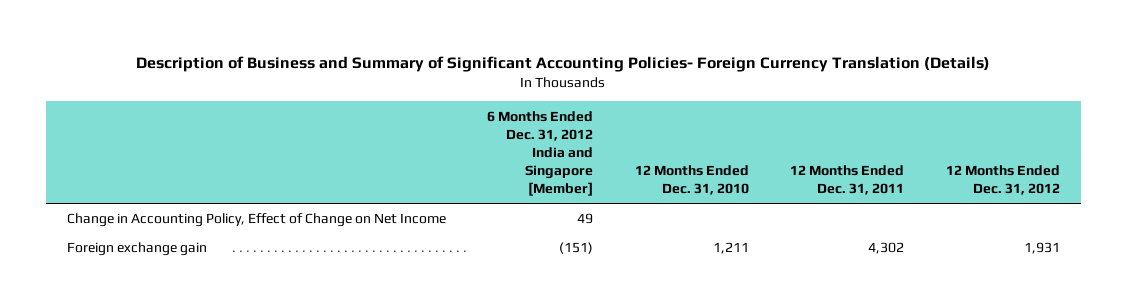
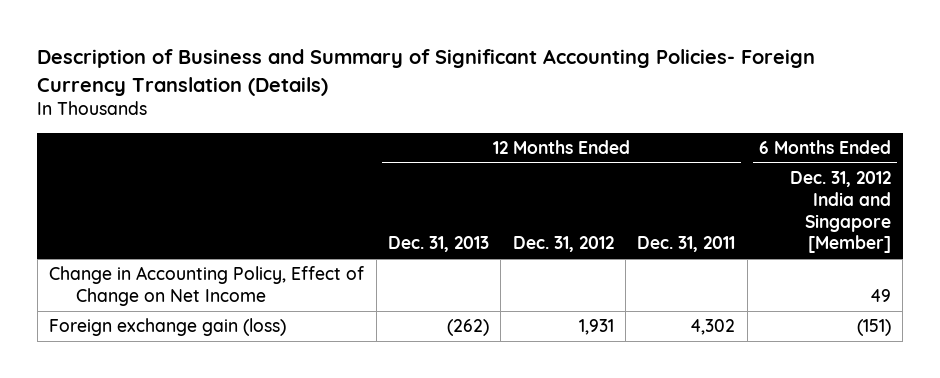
[634,164,749,195] 12 Months Ended Dec. 31, 2010 -> none
none -> [387,236,489,253] Dec. 31, 2013
[66,242,207,257] Foreign exchange gain -> [49,318,287,337] Foreign exchange gain (loss)

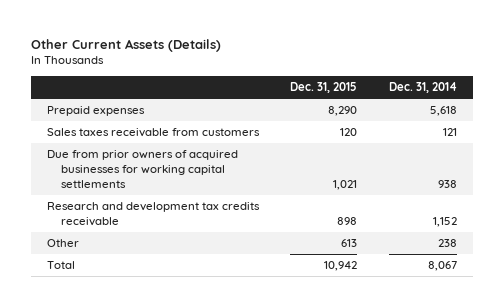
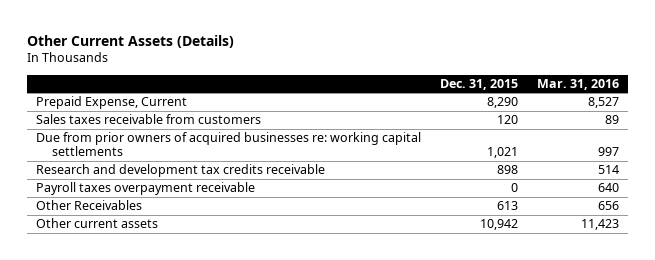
[388,82,457,94] Dec. 31, 2014 -> none
none -> [536,78,619,90] Mar. 31, 2016
[46,106,145,117] Prepaid expenses -> [36,96,188,110] Prepaid Expense, Current
[46,150,238,188] Due from prior owners of acquired businesses for working capital settlements -> [36,132,422,157] Due from prior owners of acquired businesses re: working capital settlements
none -> [36,182,256,196] Payroll taxes overpayment receivable
[46,239,79,248] Other -> [36,200,143,211] Other Receivables
[46,261,75,270] Total -> [36,218,159,229] Other current assets

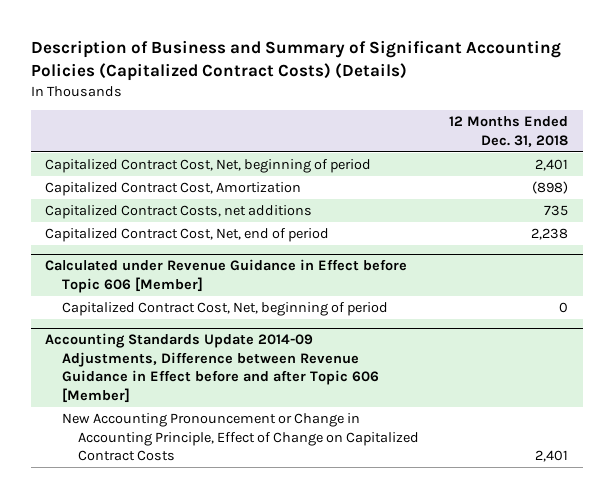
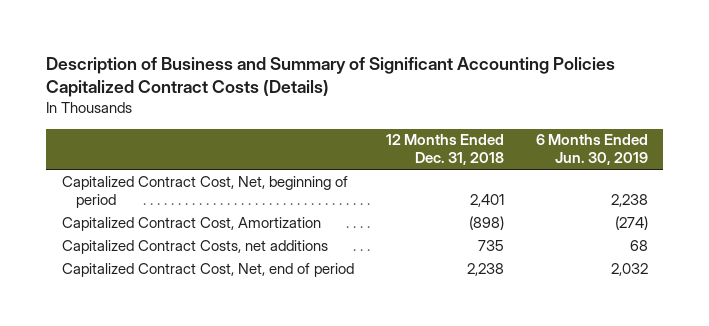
[30,40,561,81] Description of Business and Summary of Significant Accounting Policies (Capitalized Contract Costs) (Details) -> [46,56,616,98] Description of Business and Summary of Significant Accounting Policies Capitalized Contract Costs (Details)
none -> [535,134,648,166] 6 Months Ended Jun. 30, 2019
[45,259,408,293] Calculated under Revenue Guidance in Effect before Topic 606 [Member] -> none
[61,301,388,316] Capitalized Contract Cost, Net, beginning of period -> none
[45,333,379,403] Accounting Standards Update 2014-09 Adjustments, Difference between Revenue Guidance in Effect before and after Topic 606 [Member] -> none
[61,412,420,462] New Accounting Pronouncement or Change in Accounting Principle, Effect of Change on Capitalized Contract Costs -> none

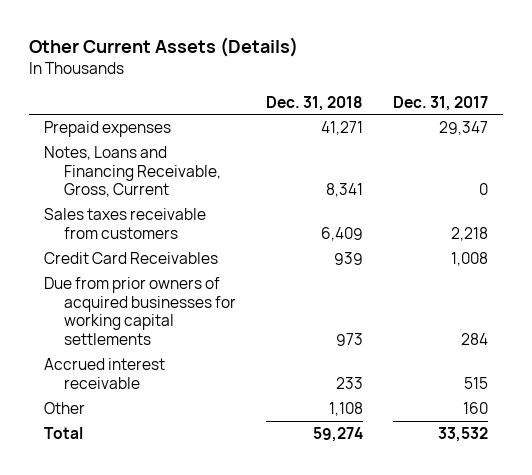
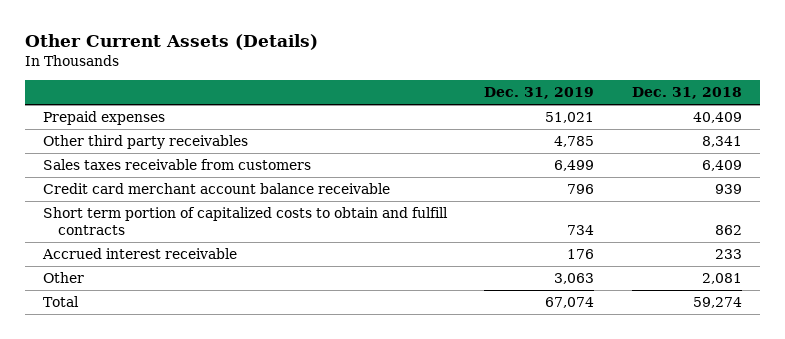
[393,95,489,111] Dec. 31, 2017 -> none
none -> [484,87,595,100] Dec. 31, 2019
[321,121,364,136] 41,271 -> [692,112,742,124] 40,409
[44,146,222,198] Notes, Loans and Financing Receivable, Gross, Current -> [43,135,249,150] Other third party receivables
[44,277,237,346] Due from prior owners of acquired businesses for working capital settlements -> none
[44,252,219,265] Credit Card Receivables -> [43,183,391,195] Credit card merchant account balance receivable
none -> [43,207,449,235] Short term portion of capitalized costs to obtain and fulfill contracts
[329,402,364,417] 1,108 -> [701,273,742,285] 2,081

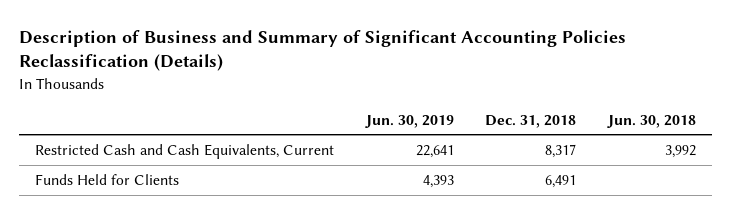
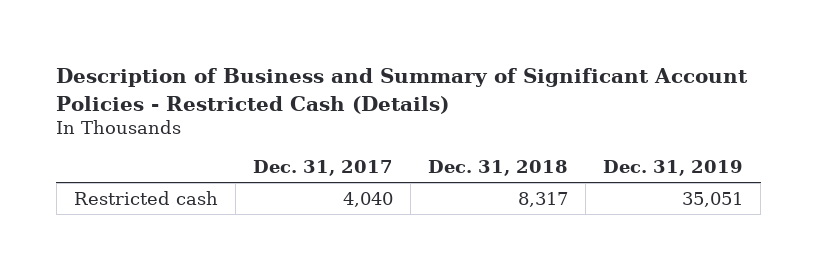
[18,30,626,72] Description of Business and Summary of Significant Accounting Policies Reclassification (Details) -> [56,68,749,114] Description of Business and Summary of Significant Account Policies - Restricted Cash (Details)
[364,114,454,128] Jun. 30, 2019 -> none
[607,114,697,128] Jun. 30, 2018 -> none
none -> [252,160,393,177] Dec. 31, 2017
none -> [603,160,744,177] Dec. 31, 2019
[34,174,179,186] Funds Held for Clients -> none
[34,144,334,160] Restricted Cash and Cash Equivalents, Current -> [73,190,218,205] Restricted cash

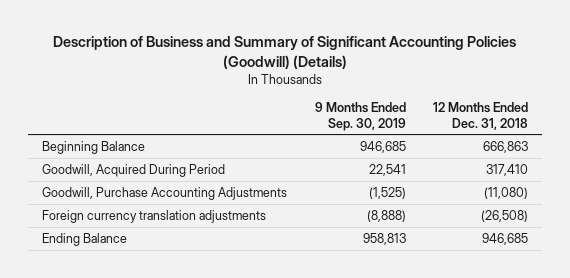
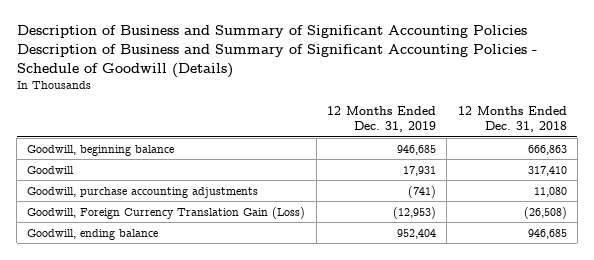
[53,36,517,69] Description of Business and Summary of Significant Accounting Policies (Goodwill) (Details) -> [16,25,537,78] Description of Business and Summary of Significant Accounting Policies Description of Business and Summary of Significant Accounting Policies - Schedule of Goodwill (Details)
[314,102,406,131] 9 Months Ended Sep. 30, 2019 -> none
none -> [326,106,436,133] 12 Months Ended Dec. 31, 2019
[41,140,145,154] Beginning Balance -> [27,144,175,156] Goodwill, beginning balance
[41,163,225,177] Goodwill, Acquired During Period -> [27,165,75,174] Goodwill
[41,186,287,200] Goodwill, Purchase Accounting Adjustments -> [27,186,259,198] Goodwill, purchase accounting adjustments
[484,186,529,199] (11,080) -> [533,186,567,197] 11,080
[41,209,266,223] Foreign currency translation adjustments -> [27,206,306,219] Goodwill, Foreign Currency Translation Gain (Loss)
[41,232,127,246] Ending Balance -> [27,228,159,240] Goodwill, ending balance

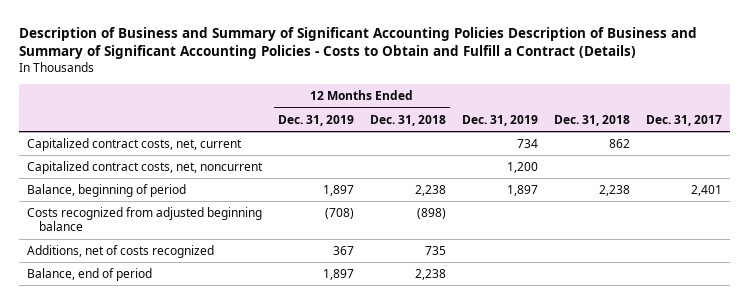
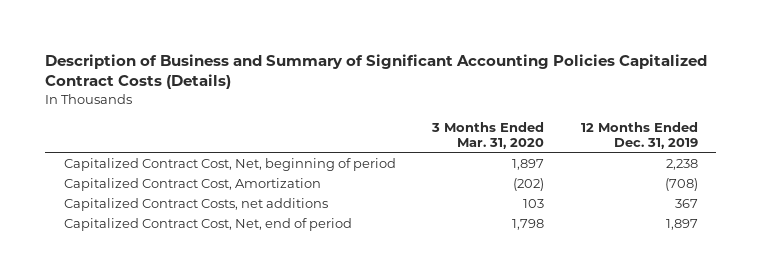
[19,26,698,60] Description of Business and Summary of Significant Accounting Policies Description of Business and Summary of Significant Accounting Policies - Costs to Obtain and Fulfill a Contract (Details) -> [45,53,708,90] Description of Business and Summary of Significant Accounting Policies Capitalized Contract Costs (Details)
[370,114,447,126] Dec. 31, 2018 -> none
[462,114,539,126] Dec. 31, 2019 -> none
[553,114,630,126] Dec. 31, 2018 -> none
[645,114,722,126] Dec. 31, 2017 -> none
none -> [431,121,545,149] 3 Months Ended Mar. 31, 2020
[27,138,243,152] Capitalized contract costs, net, current -> none
[27,161,264,175] Capitalized contract costs, net, noncurrent -> none
[27,184,187,198] Balance, beginning of period -> [63,157,396,171] Capitalized Contract Cost, Net, beginning of period
[323,185,355,197] 1,897 -> [665,158,698,170] 2,238
[27,207,263,232] Costs recognized from adjusted beginning balance -> [63,177,321,191] Capitalized Contract Cost, Amortization
[27,245,215,259] Additions, net of costs recognized -> [63,197,328,211] Capitalized Contract Costs, net additions
[27,268,153,282] Balance, end of period -> [63,217,352,231] Capitalized Contract Cost, Net, end of period

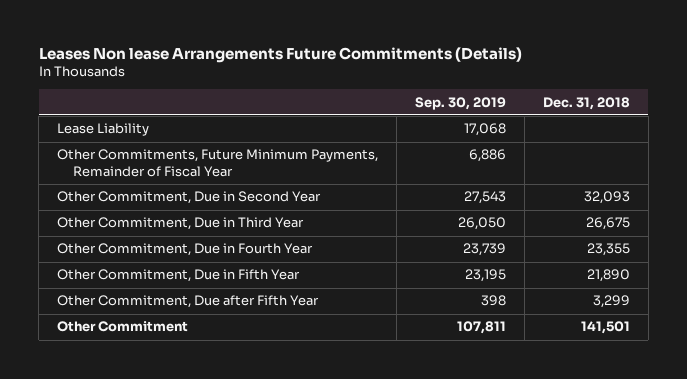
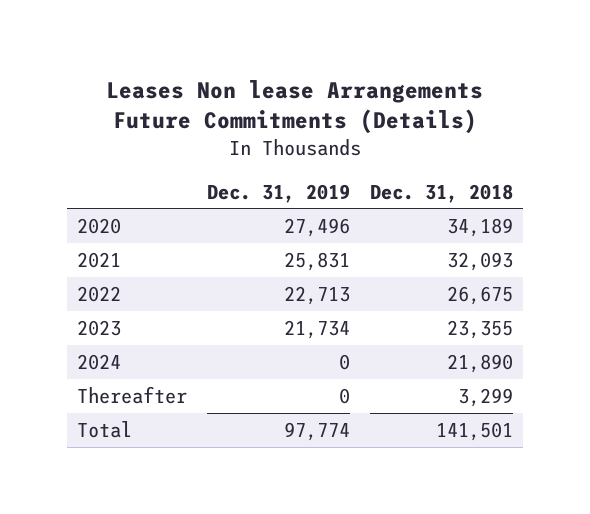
[414,96,506,110] Sep. 30, 2019 -> none
none -> [206,183,350,203] Dec. 31, 2019
[57,123,150,137] Lease Liability -> none
[57,149,379,178] Other Commitments, Future Minimum Payments, Remainder of Fiscal Year -> none
none -> [77,217,122,234] 2020
[57,191,322,205] Other Commitment, Due in Second Year -> [77,251,122,268] 2021
[57,217,305,231] Other Commitment, Due in Third Year -> [77,285,122,302] 2022
[57,243,314,257] Other Commitment, Due in Fourth Year -> [77,319,122,336] 2023
[57,269,301,283] Other Commitment, Due in Fifth Year -> [77,353,122,370] 2024
[57,295,320,309] Other Commitment, Due after Fifth Year -> [77,385,188,404] Thereafter
[57,321,189,333] Other Commitment -> [77,420,133,438] Total

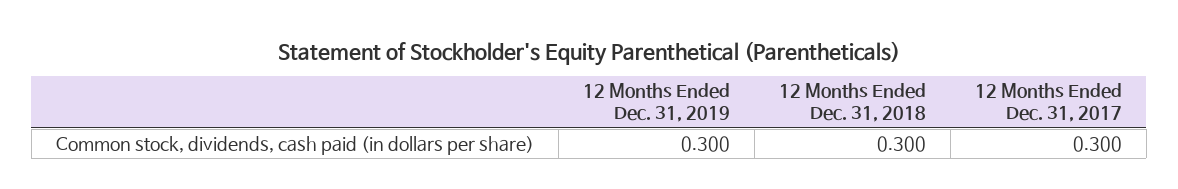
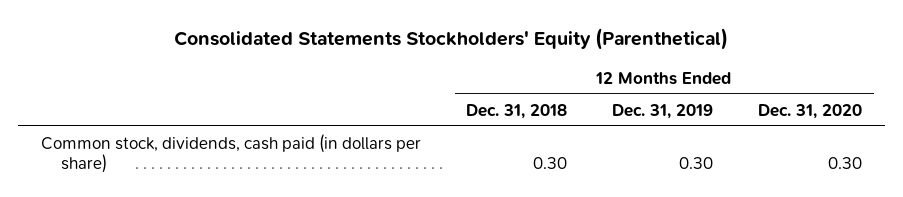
[277,40,900,66] Statement of Stockholder's Equity Parenthetical (Parentheticals) -> [174,27,729,50] Consolidated Statements Stockholders' Equity (Parenthetical)
[974,83,1122,123] 12 Months Ended Dec. 31, 2017 -> none
none -> [758,103,863,119] Dec. 31, 2020
[680,135,730,152] 0.300 -> [679,156,714,169] 0.30
[876,135,926,152] 0.300 -> [532,156,567,169] 0.30

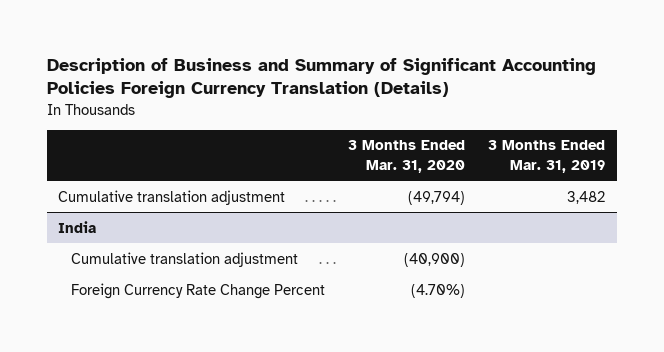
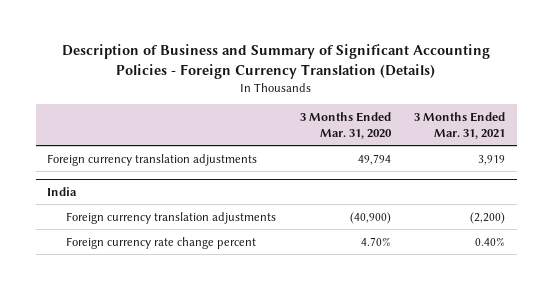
[46,57,596,99] Description of Business and Summary of Significant Accounting Policies Foreign Currency Translation (Details) -> [62,44,491,79] Description of Business and Summary of Significant Accounting Policies - Foreign Currency Translation (Details)
[488,140,606,173] 3 Months Ended Mar. 31, 2019 -> none
none -> [413,111,505,140] 3 Months Ended Mar. 31, 2021
[58,189,286,205] Cumulative translation adjustment -> [47,153,258,166] Foreign currency translation adjustments
[407,190,465,205] (49,794) -> [357,153,391,165] 49,794
[70,251,298,267] Cumulative translation adjustment -> [66,211,277,224] Foreign currency translation adjustments
[70,282,325,299] Foreign Currency Rate Change Percent -> [66,236,257,249] Foreign currency rate change percent
[410,283,465,298] (4.70%) -> [360,236,391,246] 4.70%

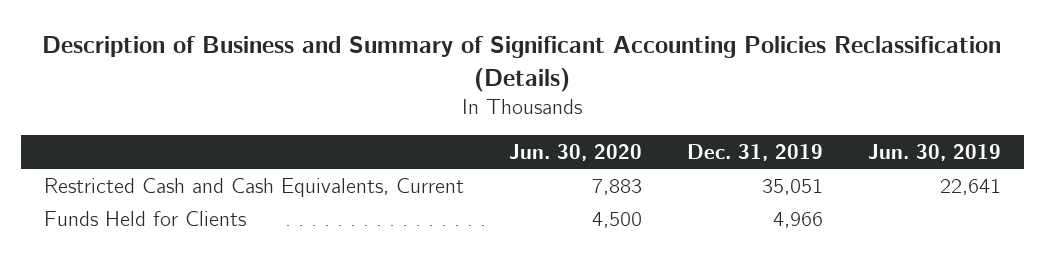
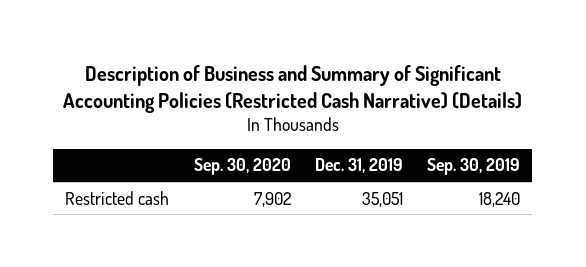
[42,36,1002,92] Description of Business and Summary of Significant Accounting Policies Reclassification (Details) -> [62,64,522,113] Description of Business and Summary of Significant Accounting Policies (Restricted Cash Narrative) (Details)
[508,143,642,161] Jun. 30, 2020 -> none
[868,143,1002,161] Jun. 30, 2019 -> none
none -> [193,158,291,176] Sep. 30, 2020
none -> [427,158,521,176] Sep. 30, 2019
[43,210,246,226] Funds Held for Clients -> none
[43,177,464,197] Restricted Cash and Cash Equivalents, Current -> [65,190,170,205] Restricted cash

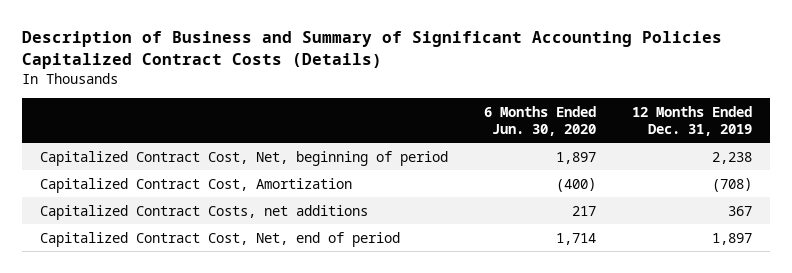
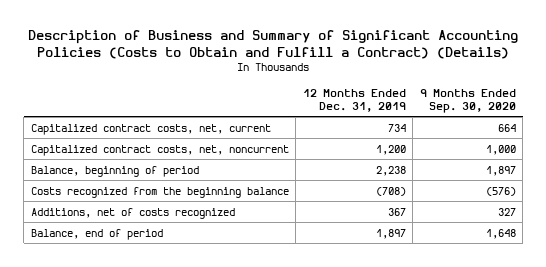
[21,31,722,70] Description of Business and Summary of Significant Accounting Policies Capitalized Contract Costs (Details) -> [28,30,519,59] Description of Business and Summary of Significant Accounting Policies (Costs to Obtain and Fulfill a Contract) (Details)
[484,105,597,136] 6 Months Ended Jun. 30, 2020 -> none
none -> [419,88,516,113] 9 Months Ended Sep. 30, 2020
none -> [30,123,271,135] Capitalized contract costs, net, current
none -> [30,144,289,156] Capitalized contract costs, net, noncurrent
[39,150,448,166] Capitalized Contract Cost, Net, beginning of period -> [30,165,199,177] Balance, beginning of period
[39,177,352,193] Capitalized Contract Cost, Amortization -> [30,186,289,198] Costs recognized from the beginning balance
[39,204,368,220] Capitalized Contract Costs, net additions -> [30,207,235,219] Additions, net of costs recognized
[39,231,400,247] Capitalized Contract Cost, Net, end of period -> [30,228,163,240] Balance, end of period

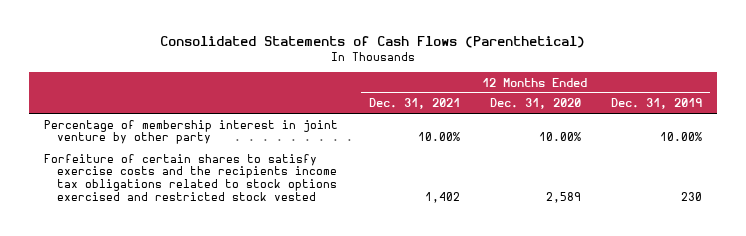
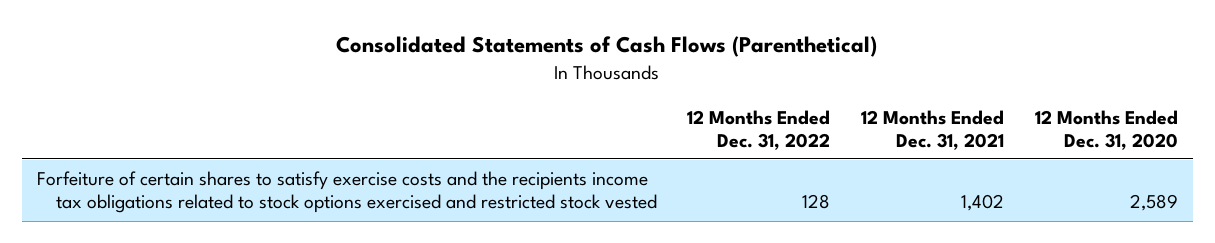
[611,98,703,110] Dec. 31, 2019 -> none
none -> [687,109,831,150] 12 Months Ended Dec. 31, 2022
[44,119,339,145] Percentage of membership interest in joint venture by other party -> none

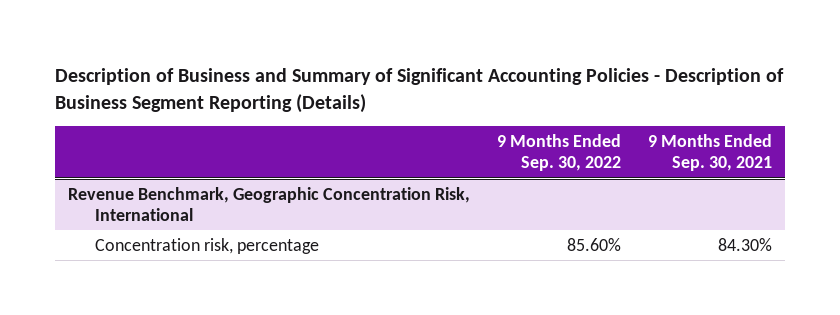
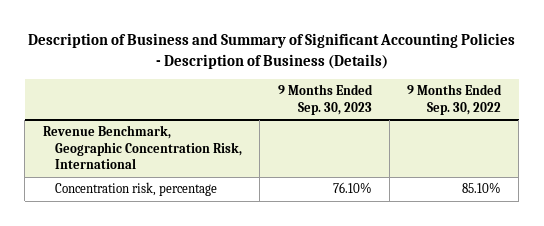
[55,68,785,113] Description of Business and Summary of Significant Accounting Policies - Description of Business Segment Reporting (Details) -> [27,33,515,69] Description of Business and Summary of Significant Accounting Policies - Description of Business (Details)
[647,133,772,172] 9 Months Ended Sep. 30, 2021 -> none
none -> [277,84,373,115] 9 Months Ended Sep. 30, 2023
[567,237,622,251] 85.60% -> [462,182,502,194] 85.10%

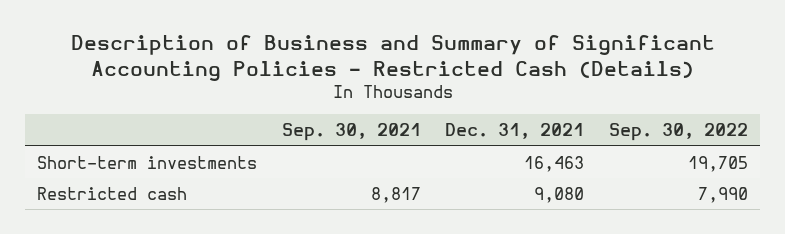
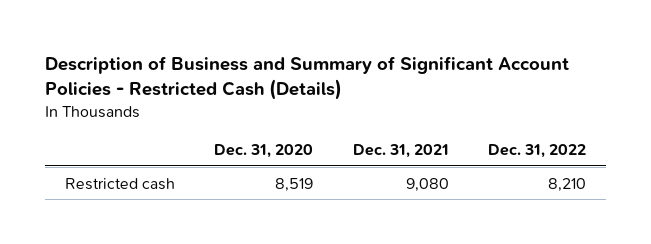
[70,35,715,81] Description of Business and Summary of Significant Accounting Policies - Restricted Cash (Details) -> [45,56,570,101] Description of Business and Summary of Significant Account Policies - Restricted Cash (Details)
[281,123,421,142] Sep. 30, 2021 -> none
[608,123,748,142] Sep. 30, 2022 -> none
none -> [214,144,314,159] Dec. 31, 2020
none -> [488,144,587,159] Dec. 31, 2022
[37,155,258,169] Short-term investments -> none

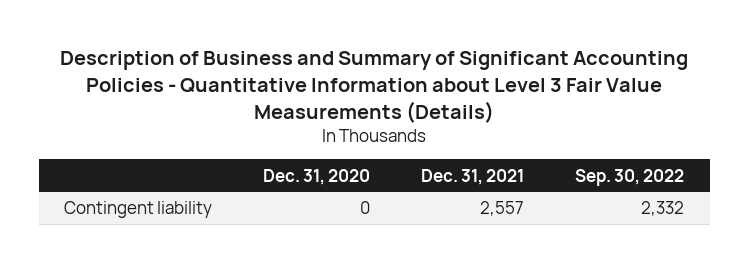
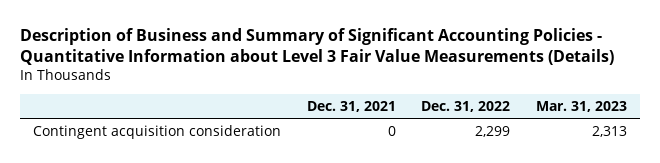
[263,168,371,185] Dec. 31, 2020 -> none
[575,168,685,186] Sep. 30, 2022 -> none
none -> [421,100,511,112] Dec. 31, 2022
none -> [536,100,628,112] Mar. 31, 2023
[64,201,213,219] Contingent liability -> [32,124,281,139] Contingent acquisition consideration
[480,201,525,217] 2,557 -> [387,125,396,136] 0

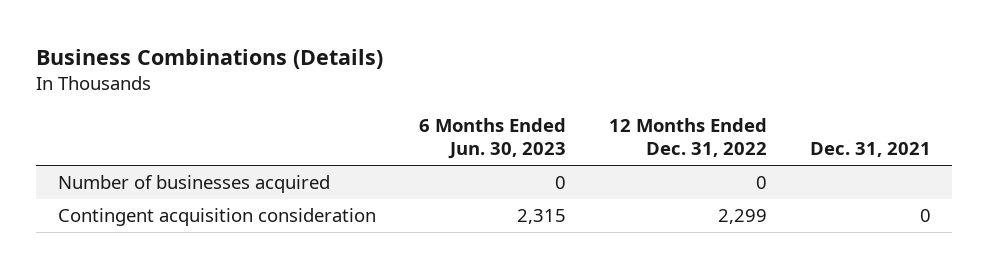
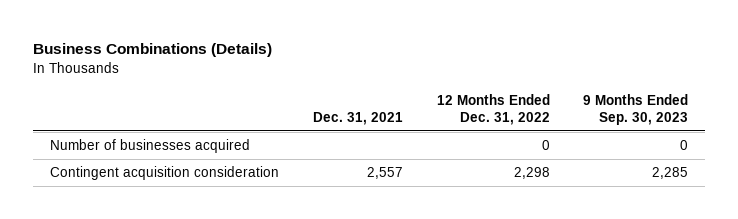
[418,117,566,160] 6 Months Ended Jun. 30, 2023 -> none
none -> [583,93,689,125] 9 Months Ended Sep. 30, 2023
[717,209,767,225] 2,299 -> [513,167,550,180] 2,298
[919,209,931,223] 0 -> [366,167,403,180] 2,557

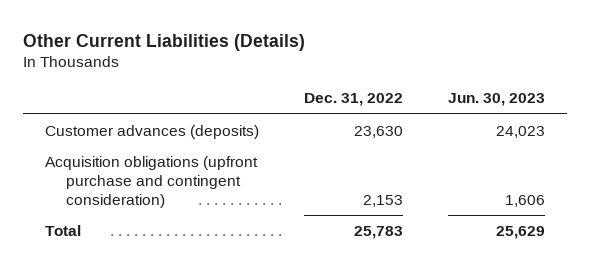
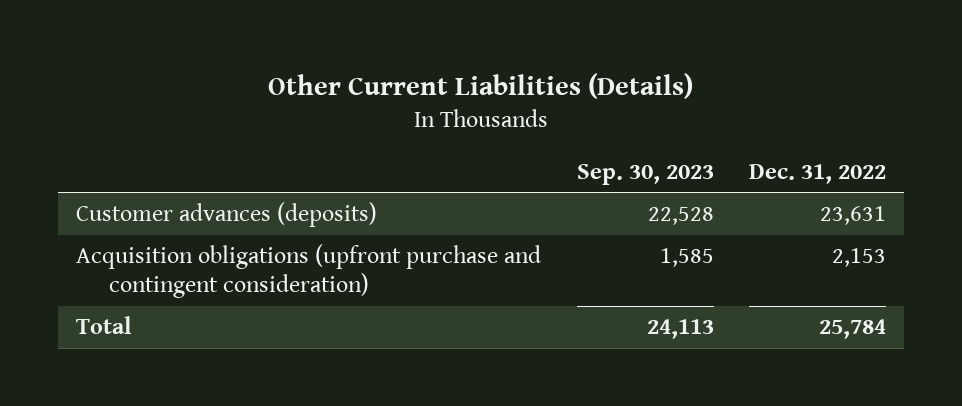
[448,93,546,107] Jun. 30, 2023 -> none
none -> [576,163,714,185] Sep. 30, 2023
[354,125,404,138] 23,630 -> [820,206,887,226] 23,631
[354,225,404,239] 25,783 -> [819,319,887,340] 25,784

